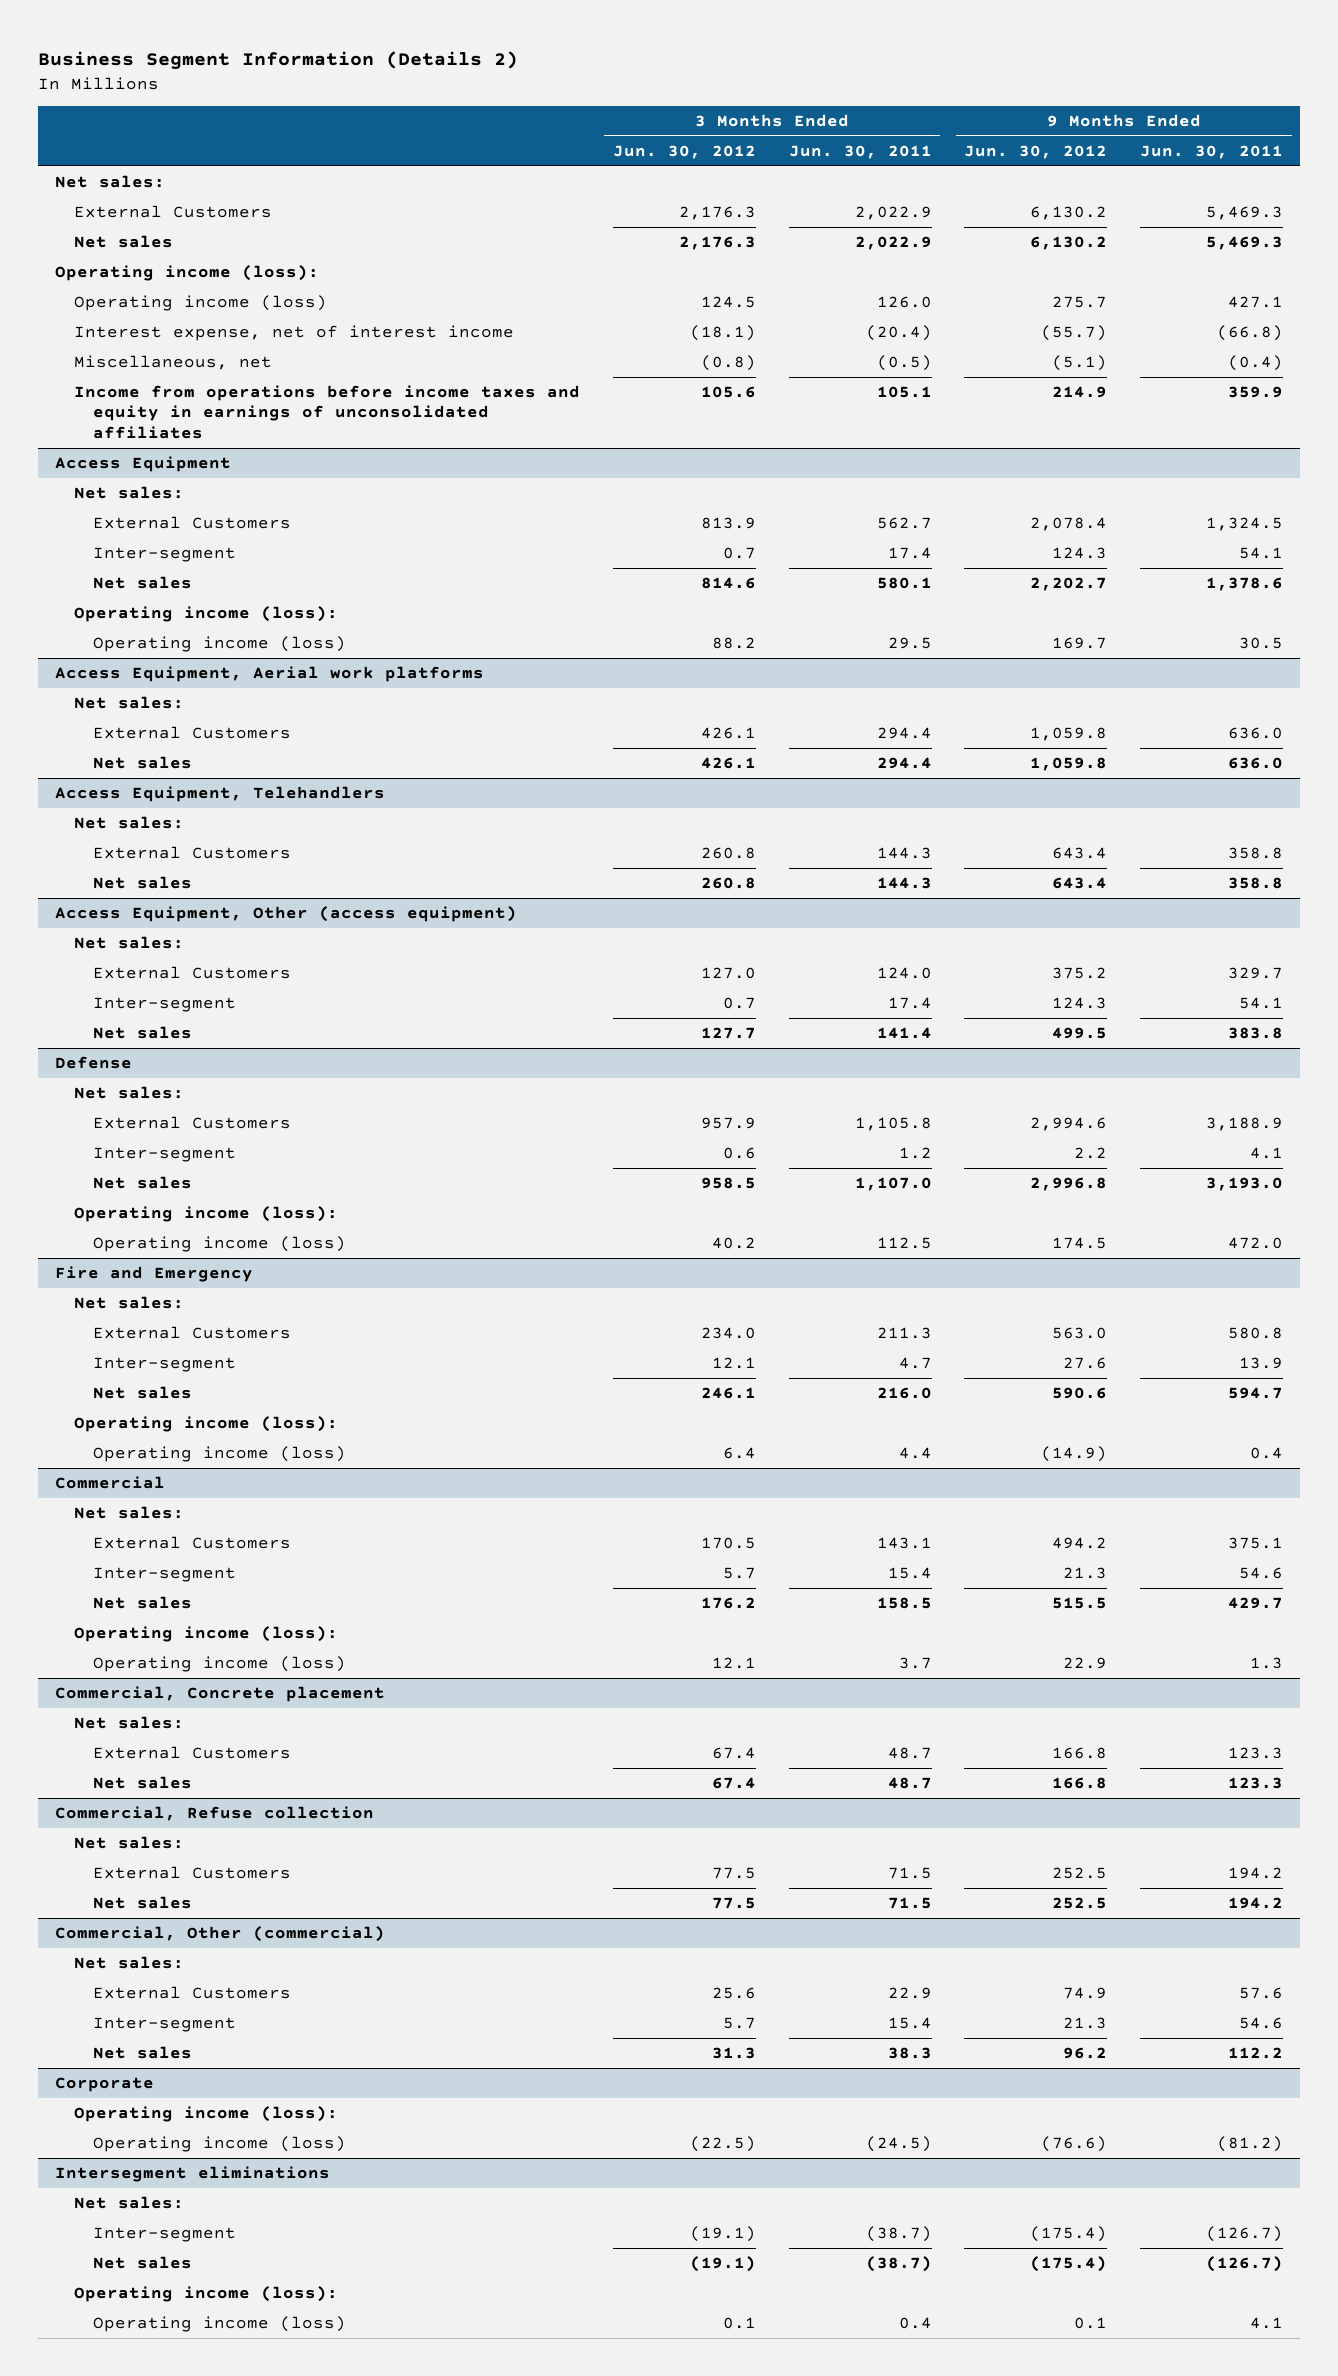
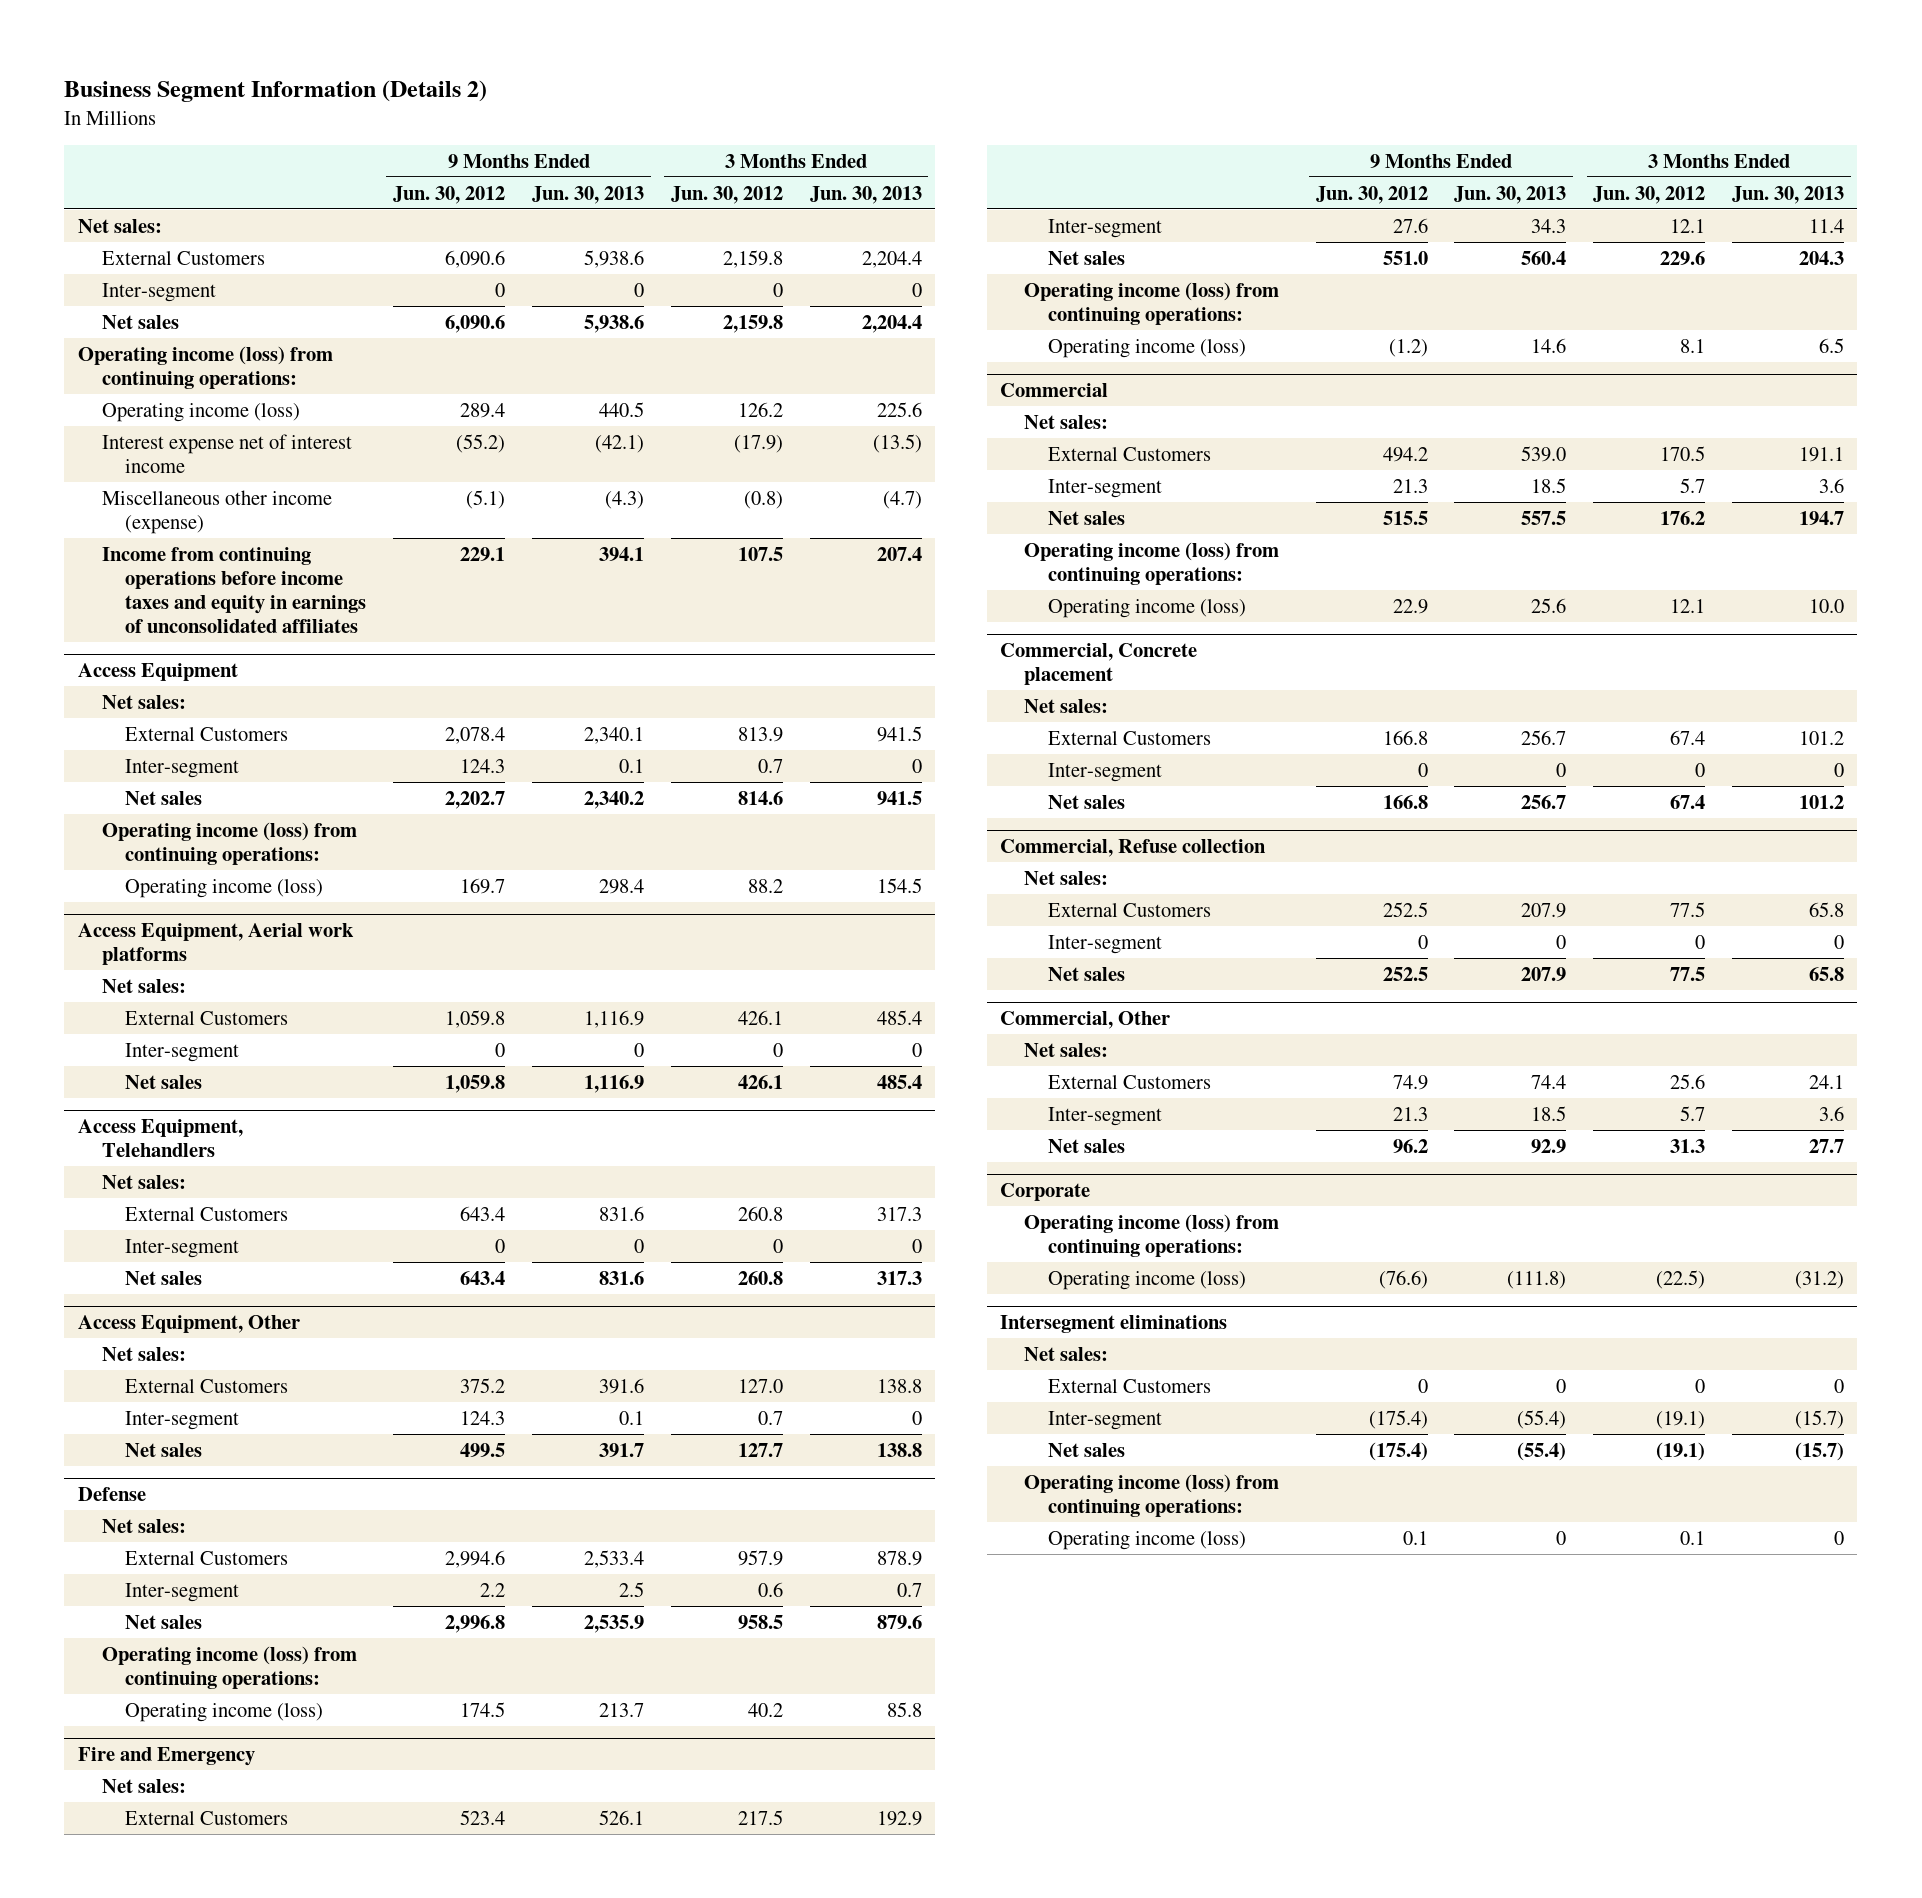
[788,144,932,159] Jun. 30, 2011 -> none
[1140,144,1284,159] Jun. 30, 2011 -> none
none -> [531,185,644,204] Jun. 30, 2013
none -> [809,185,922,204] Jun. 30, 2013
[678,205,756,220] 2,176.3 -> [722,249,783,268] 2,159.8
[1030,205,1108,220] 6,130.2 -> [445,249,506,268] 6,090.6
none -> [101,282,216,302] Inter-segment
[678,235,756,250] 2,176.3 -> [722,314,783,333] 2,159.8
[1030,235,1108,250] 6,130.2 -> [445,314,506,333] 6,090.6
[54,264,319,281] Operating income (loss): -> [77,345,333,389] Operating income (loss) from continuing operations:
[700,295,756,308] 124.5 -> [737,401,783,417] 126.2
[1052,295,1108,308] 275.7 -> [460,402,506,418] 289.4
[73,324,514,341] Interest expense, net of interest income -> [101,433,352,473] Interest expense net of interest income
[689,324,756,341] (18.1) -> [733,434,783,453] (17.9)
[1041,324,1108,341] (55.7) -> [456,433,506,453] (55.2)
[73,354,272,370] Miscellaneous, net -> [101,489,332,534] Miscellaneous other income (expense)
[73,384,580,439] Income from operations before income taxes and equity in earnings of unconsolidated affiliates -> [101,546,367,633] Income from continuing operations before income taxes and equity in earnings of unconsolidated affiliates
[700,385,756,398] 105.6 -> [737,546,783,561] 107.5
[1052,385,1108,398] 214.9 -> [460,546,506,561] 229.1
[73,605,338,622] Operating income (loss): -> [101,821,357,865] Operating income (loss) from continuing operations:
none -> [125,1042,240,1062] Inter-segment
none -> [125,1238,240,1258] Inter-segment
[54,905,517,922] Access Equipment, Other (access equipment) -> [77,1314,300,1333] Access Equipment, Other
[73,1205,338,1222] Operating income (loss): -> [101,1645,357,1689] Operating income (loss) from continuing operations:
[700,1326,756,1339] 234.0 -> [737,1809,783,1825] 217.5
[1052,1326,1108,1339] 563.0 -> [460,1809,506,1825] 523.4
[700,1386,756,1399] 246.1 -> [1660,250,1706,265] 229.6
[1052,1386,1108,1399] 590.6 -> [1382,250,1428,265] 551.0
[73,1415,338,1432] Operating income (loss): -> [1024,281,1280,325] Operating income (loss) from continuing operations:
[722,1446,756,1459] 6.4 -> [1680,338,1706,353] 8.1
[1041,1445,1108,1462] (14.9) -> [1388,338,1428,357] (1.2)
[73,1625,338,1642] Operating income (loss): -> [1024,541,1280,585] Operating income (loss) from continuing operations:
none -> [1047,762,1162,782] Inter-segment
none -> [1047,934,1162,954] Inter-segment
[54,1925,385,1942] Commercial, Other (commercial) -> [1000,1010,1171,1029] Commercial, Other
[73,2105,338,2122] Operating income (loss): -> [1024,1213,1280,1257] Operating income (loss) from continuing operations:
none -> [1047,1378,1211,1393] External Customers
[73,2285,338,2302] Operating income (loss): -> [1024,1473,1280,1517] Operating income (loss) from continuing operations:

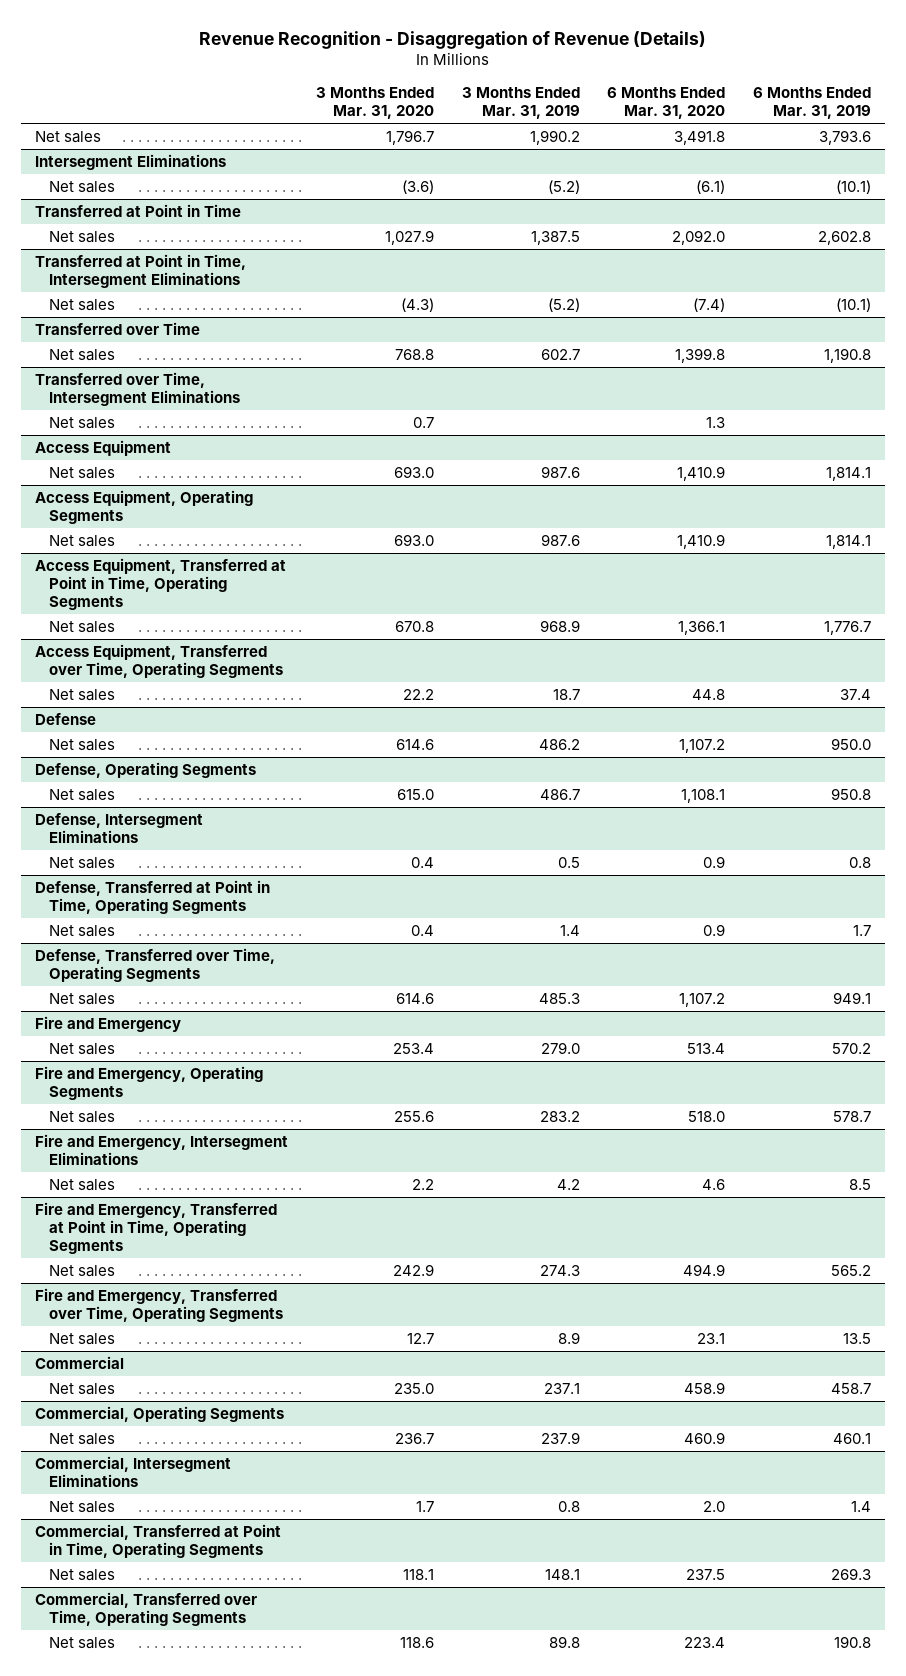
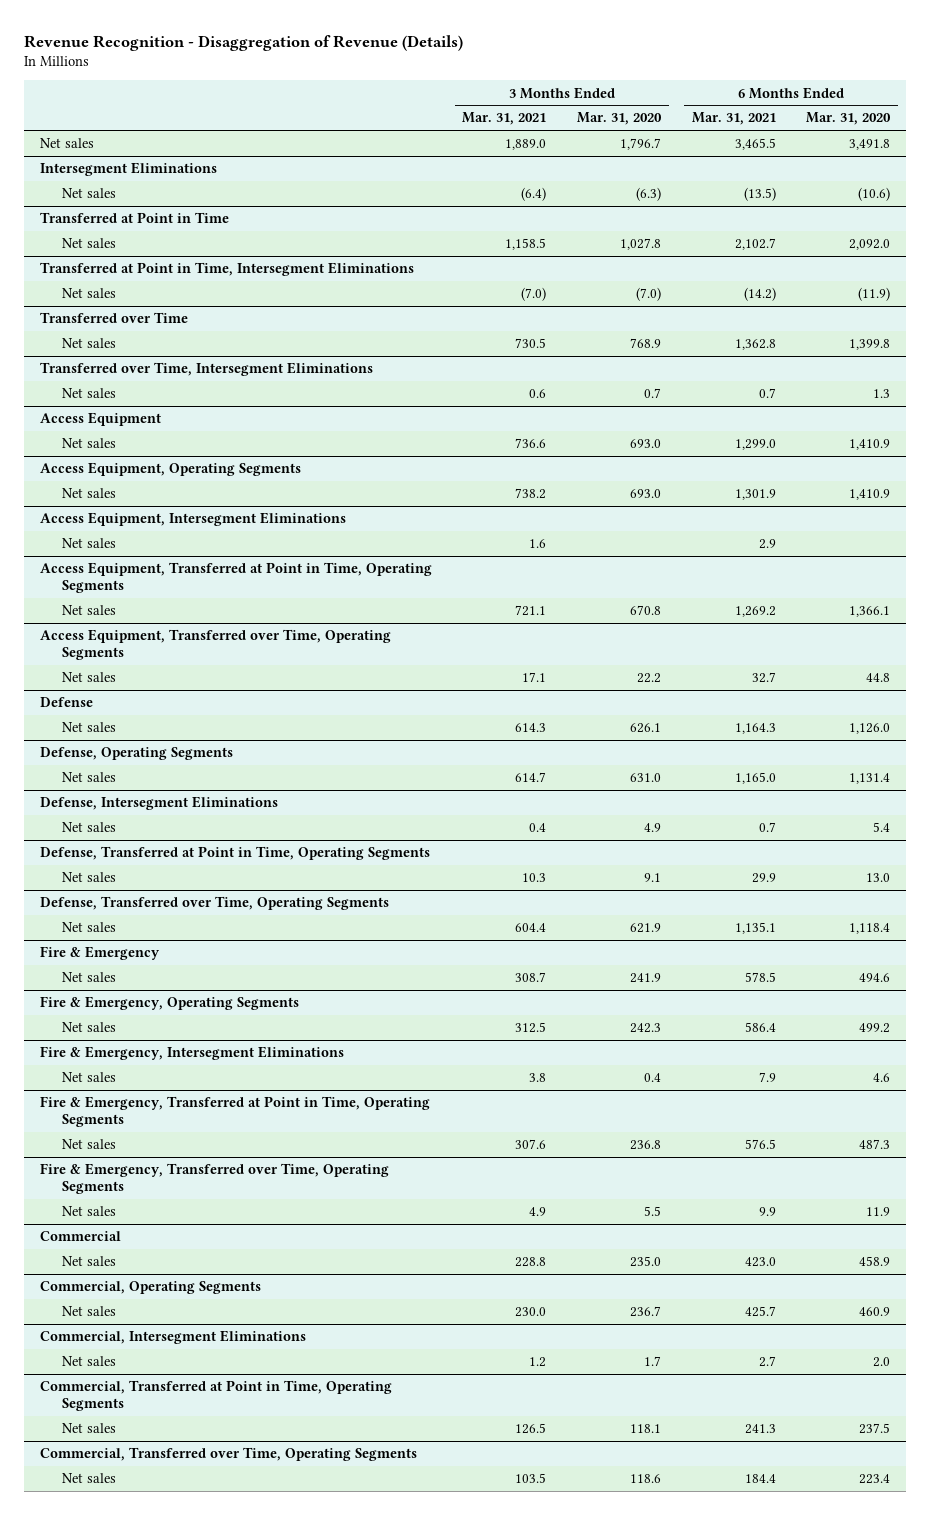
[461,87,580,120] 3 Months Ended Mar. 31, 2019 -> none
[753,87,872,120] 6 Months Ended Mar. 31, 2019 -> none
none -> [462,112,547,126] Mar. 31, 2021
none -> [691,112,776,126] Mar. 31, 2021
[401,179,434,194] (3.6) -> [635,187,661,202] (6.3)
[696,179,726,194] (6.1) -> [858,187,891,202] (10.6)
[384,229,434,245] 1,027.9 -> [619,238,661,251] 1,027.8
[400,297,434,312] (4.3) -> [635,287,661,302] (7.0)
[693,297,726,312] (7.4) -> [858,287,891,302] (11.9)
[394,348,434,360] 768.8 -> [629,338,661,349] 768.9
none -> [39,512,346,527] Access Equipment, Intersegment Eliminations
none -> [61,538,116,549] Net sales
[395,738,434,750] 614.6 -> [629,723,661,734] 626.1
[679,738,726,753] 1,107.2 -> [849,723,891,735] 1,126.0
[396,788,434,800] 615.0 -> [629,773,661,783] 631.0
[681,788,726,803] 1,108.1 -> [849,773,891,785] 1,131.4
[410,856,434,868] 0.4 -> [643,823,661,833] 4.9
[703,855,726,868] 0.9 -> [873,822,891,833] 5.4
[410,924,434,936] 0.4 -> [643,873,661,883] 9.1
[703,923,726,936] 0.9 -> [866,873,891,883] 13.0
[395,992,434,1004] 614.6 -> [629,923,661,934] 621.9
[679,992,726,1007] 1,107.2 -> [849,923,891,935] 1,118.4
[35,1015,182,1032] Fire and Emergency -> [39,946,160,961] Fire & Emergency
[392,1042,434,1054] 253.4 -> [629,973,661,984] 241.9
[687,1042,726,1054] 513.4 -> [859,973,891,983] 494.6
[35,1065,264,1101] Fire and Emergency, Operating Segments -> [39,996,299,1011] Fire & Emergency, Operating Segments
[393,1110,434,1122] 255.6 -> [629,1023,661,1034] 242.3
[688,1110,726,1122] 518.0 -> [859,1023,891,1034] 499.2
[35,1133,289,1166] Fire and Emergency, Intersegment Eliminations -> [39,1046,344,1061] Fire & Emergency, Intersegment Eliminations
[411,1178,434,1190] 2.2 -> [643,1073,661,1083] 0.4
[35,1201,278,1255] Fire and Emergency, Transferred at Point in Time, Operating Segments -> [39,1096,430,1127] Fire & Emergency, Transferred at Point in Time, Operating Segments
[392,1263,434,1276] 242.9 -> [629,1140,661,1151] 236.8
[683,1263,726,1276] 494.9 -> [859,1139,891,1150] 487.3
[35,1287,284,1323] Fire and Emergency, Transferred over Time, Operating Segments -> [39,1163,389,1194] Fire & Emergency, Transferred over Time, Operating Segments
[406,1332,434,1344] 12.7 -> [643,1206,661,1217] 5.5
[697,1332,726,1344] 23.1 -> [866,1207,891,1217] 11.9

